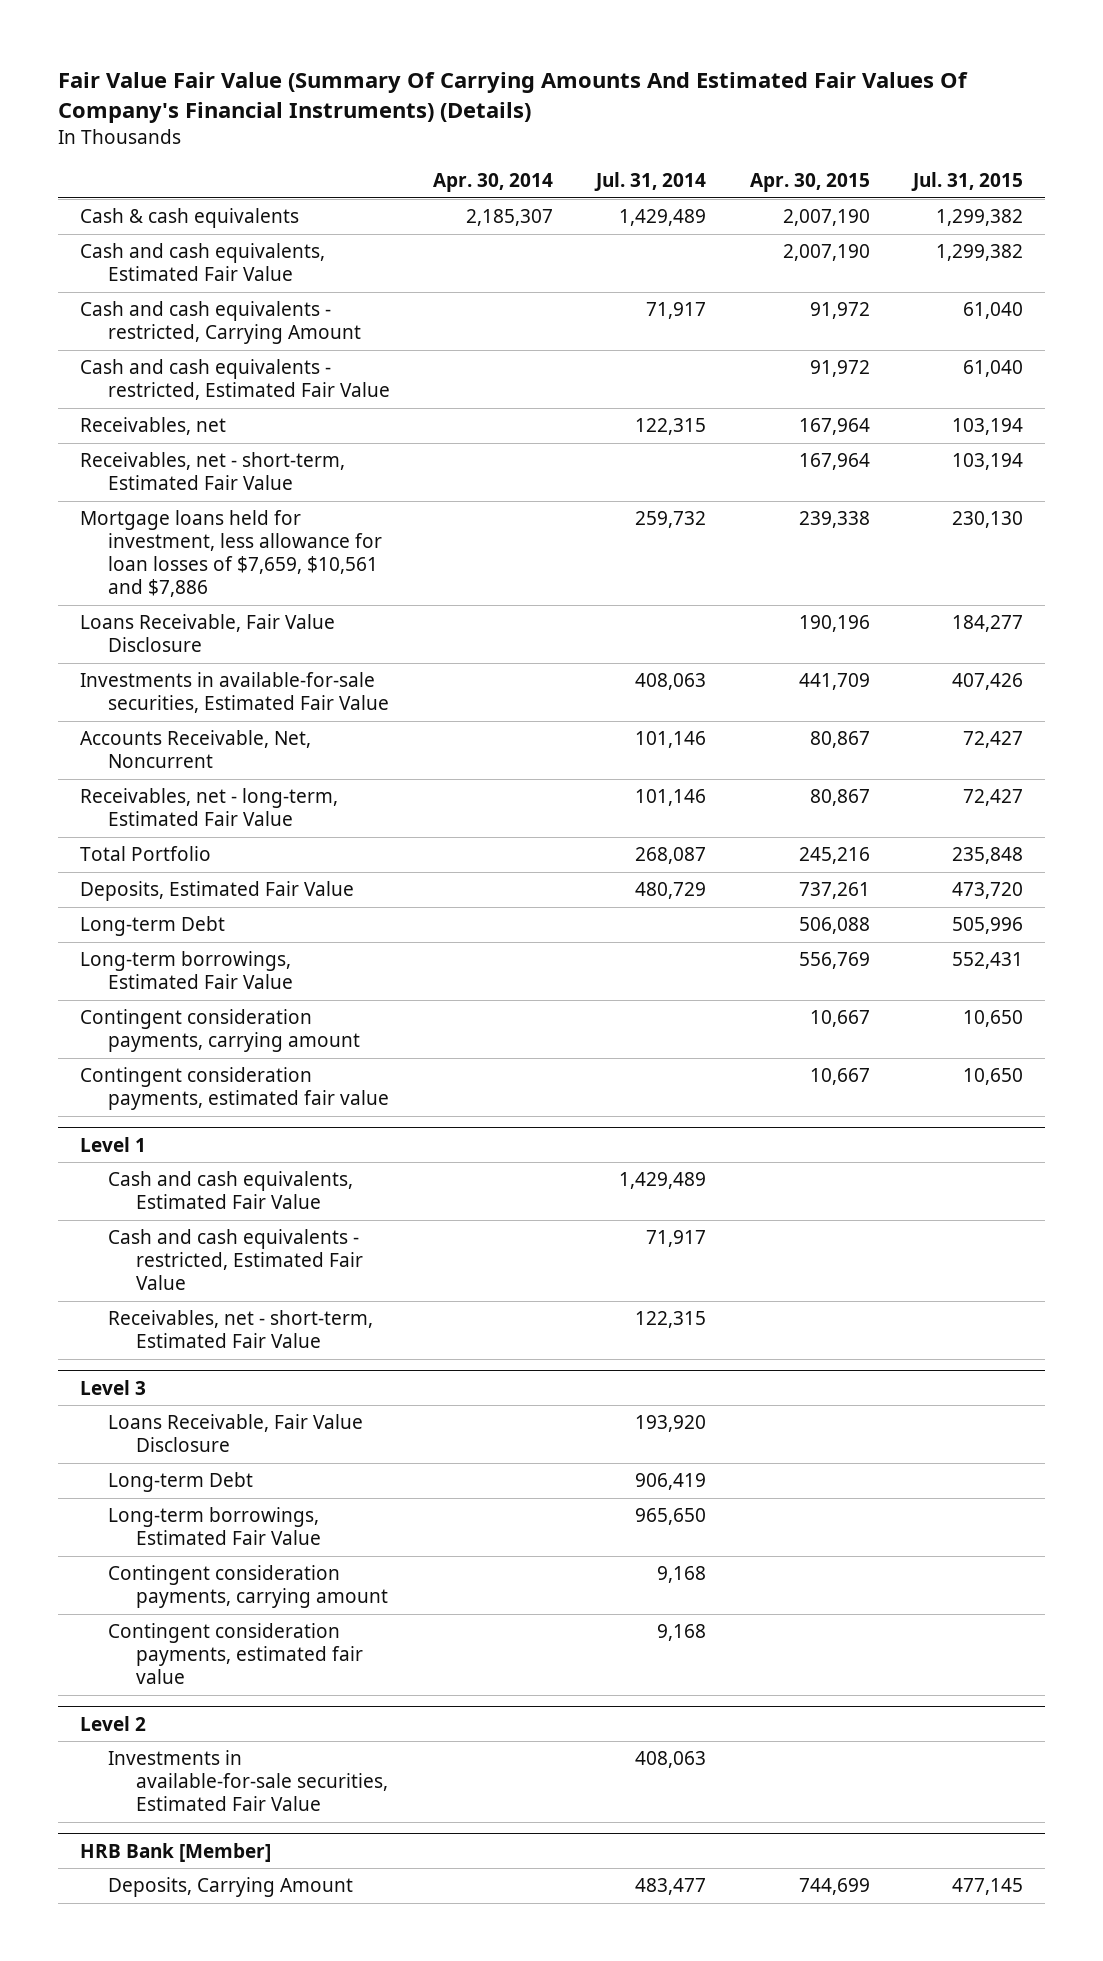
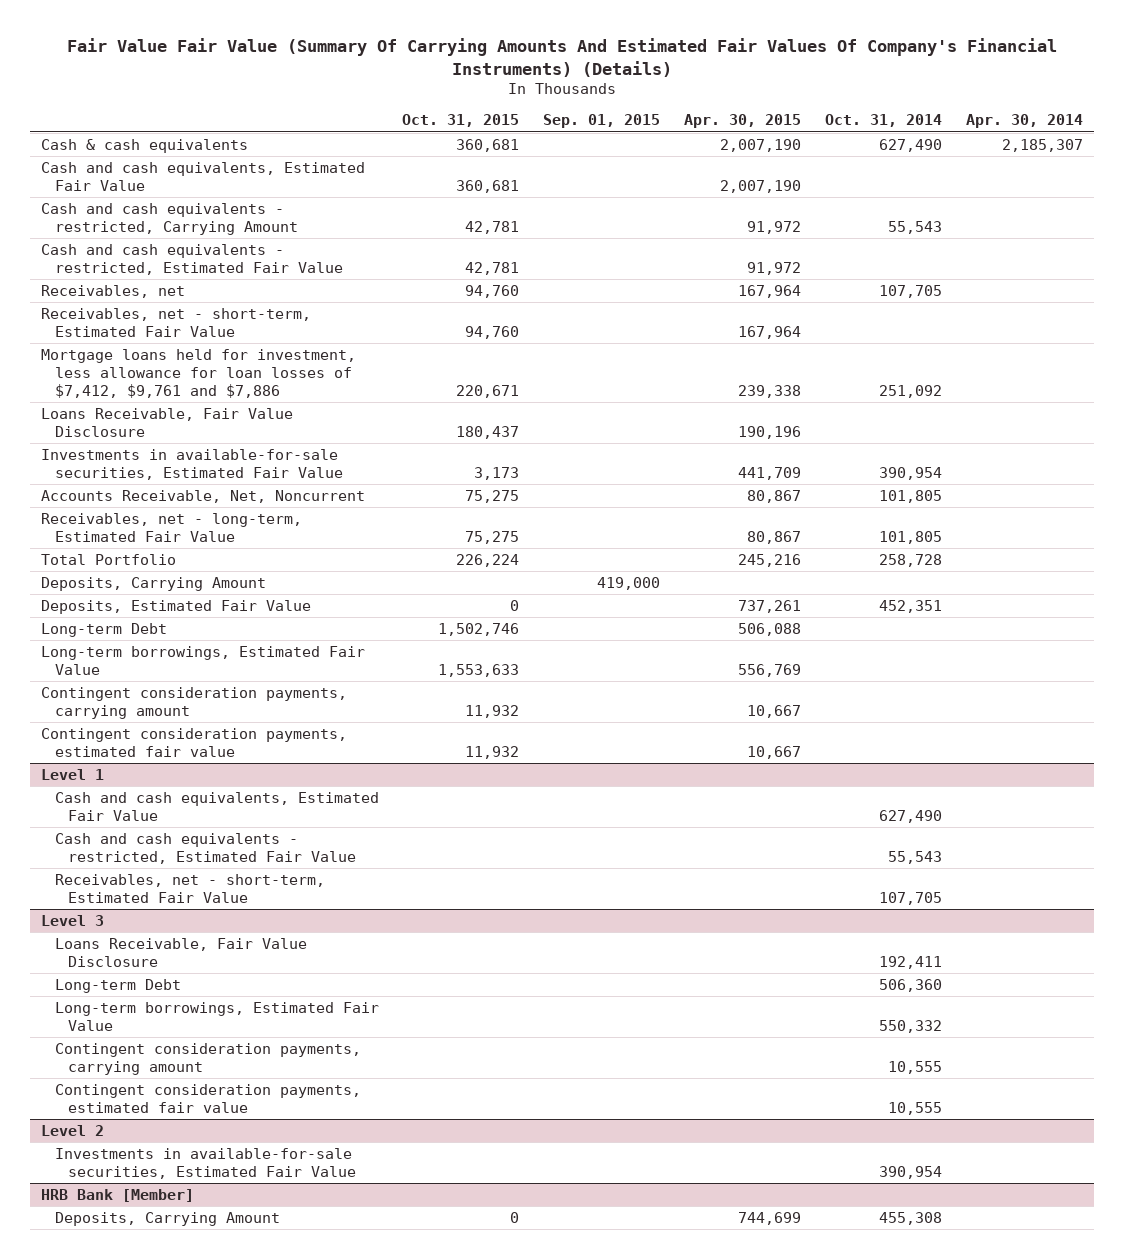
[594,172,707,192] Jul. 31, 2014 -> none
[911,172,1024,192] Jul. 31, 2015 -> none
none -> [402,114,520,128] Oct. 31, 2015
none -> [543,114,661,129] Sep. 01, 2015
none -> [824,114,942,128] Oct. 31, 2014
[79,510,382,598] Mortgage loans held for investment, less allowance for loan losses of $7,659, $10,561 and $7,886 -> [41,348,357,398] Mortgage loans held for investment, less allowance for loan losses of $7,412, $9,761 and $7,886
none -> [41,576,267,591] Deposits, Carrying Amount

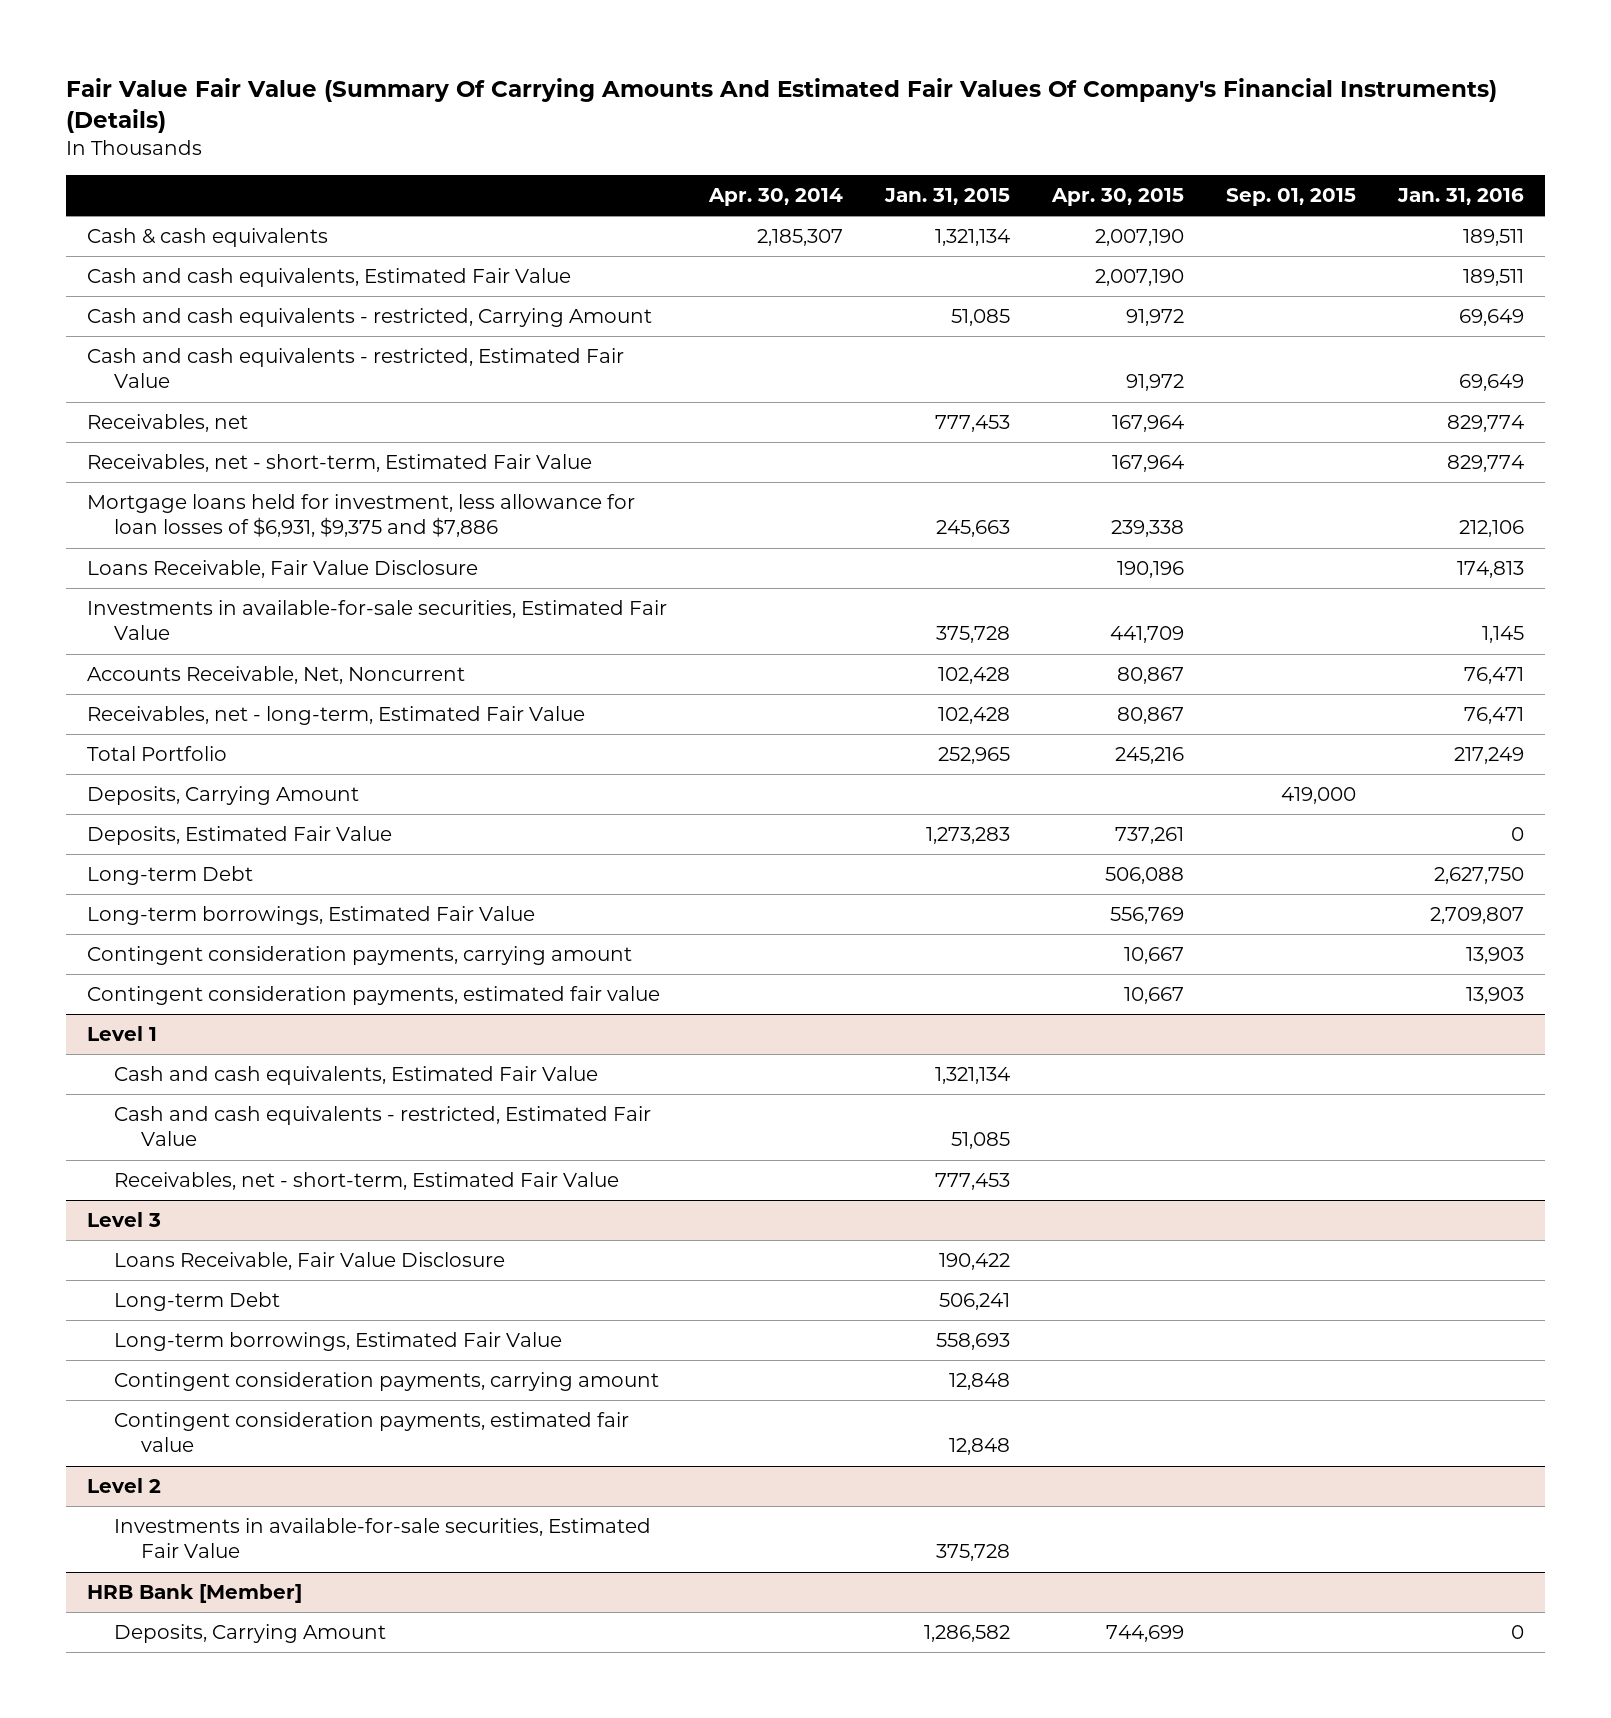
[402,114,520,128] Oct. 31, 2015 -> none
[824,114,942,128] Oct. 31, 2014 -> none
none -> [883,188,1010,206] Jan. 31, 2015
none -> [1397,188,1525,206] Jan. 31, 2016
[41,348,357,398] Mortgage loans held for investment, less allowance for loan losses of $7,412, $9,761 and $7,886 -> [86,494,635,538] Mortgage loans held for investment, less allowance for loan losses of $6,931, $9,375 and $7,886

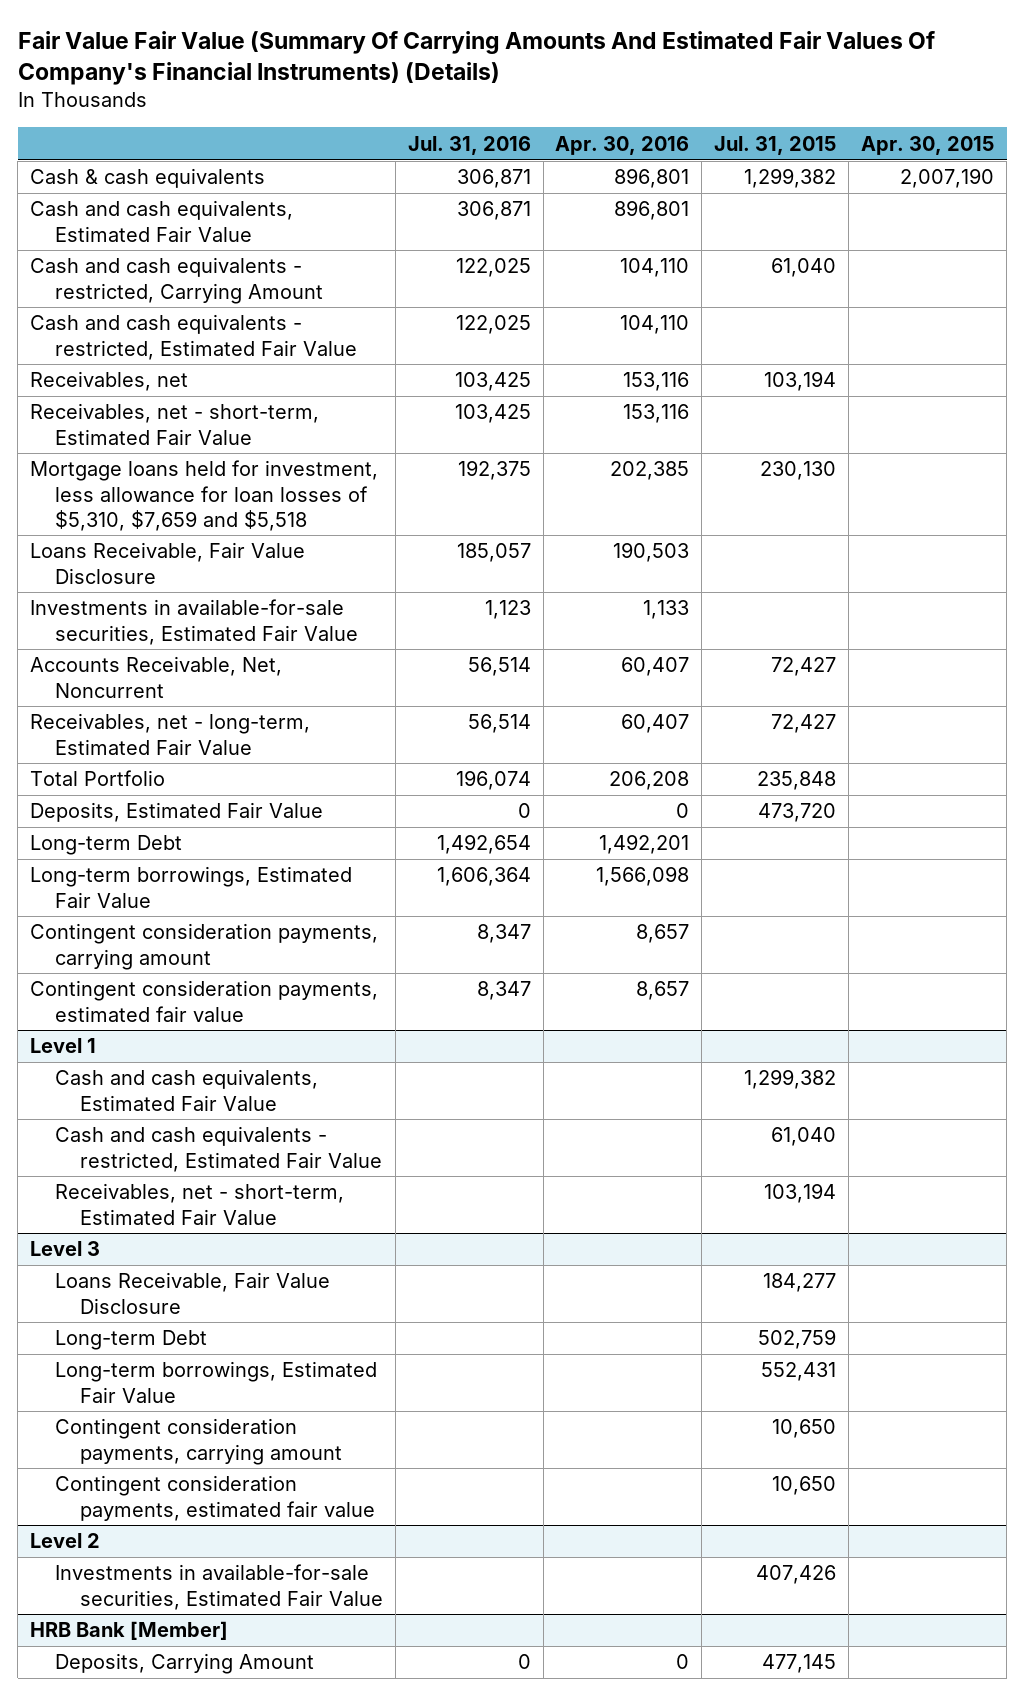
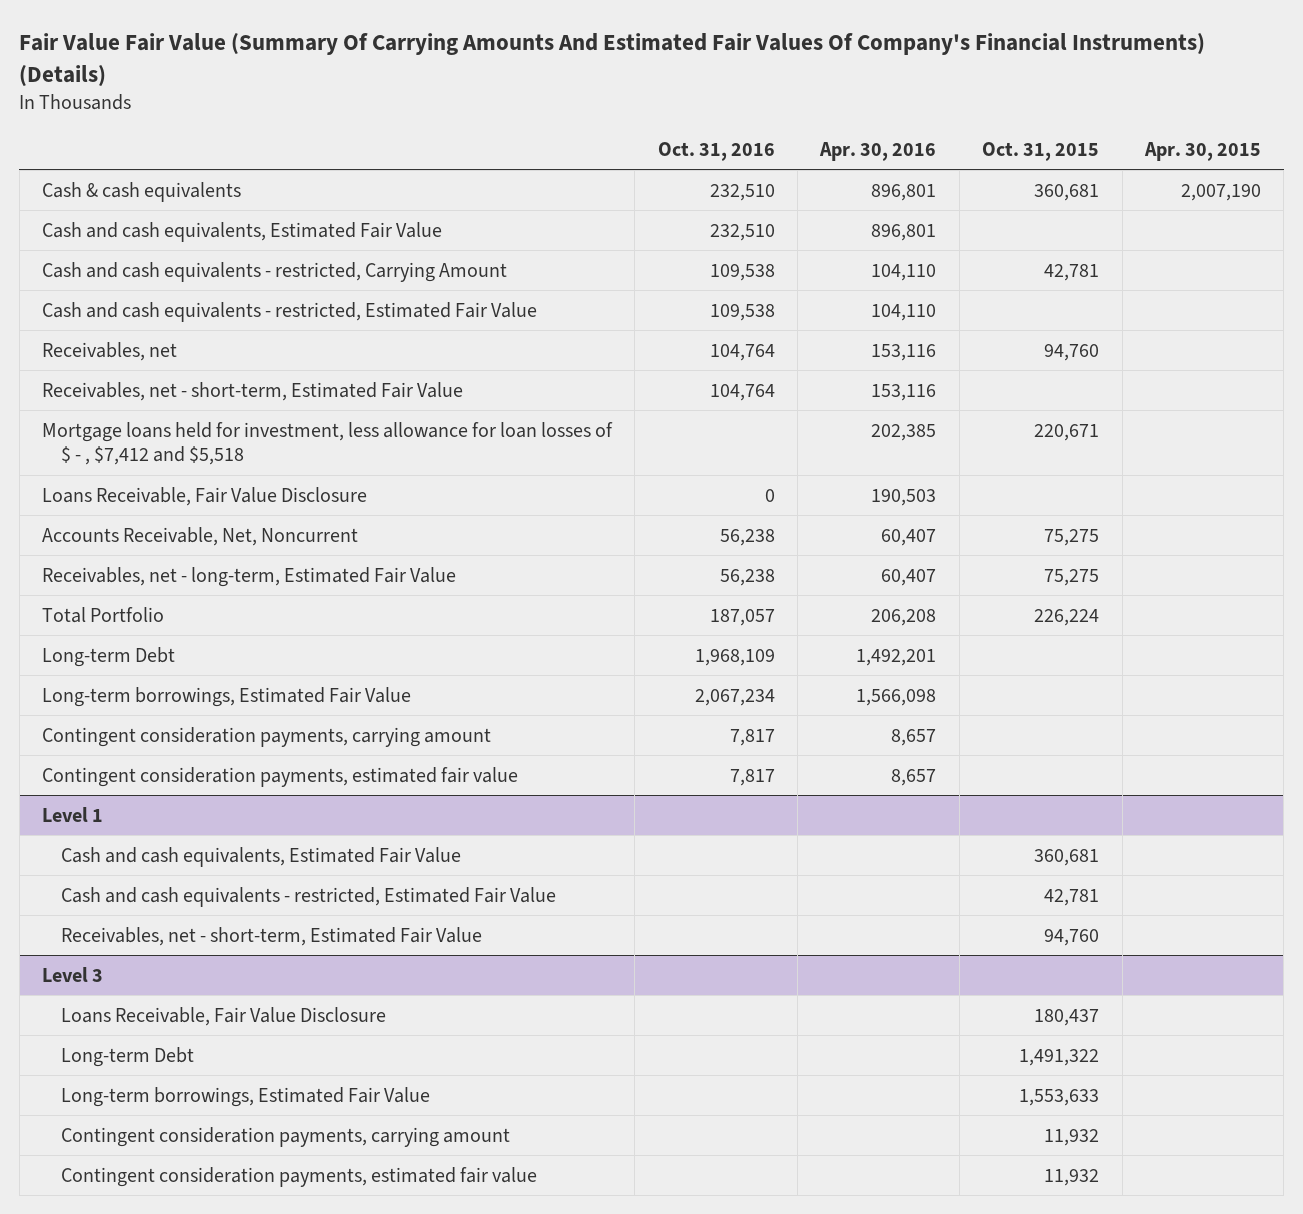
[407,135,531,155] Jul. 31, 2016 -> none
[714,135,837,155] Jul. 31, 2015 -> none
none -> [657,141,775,161] Oct. 31, 2016
none -> [982,141,1100,161] Oct. 31, 2015
[29,460,378,531] Mortgage loans held for investment, less allowance for loan losses of $5,310, $7,659 and $5,518 -> [41,421,613,466] Mortgage loans held for investment, less allowance for loan losses of $ - , $7,412 and $5,518
[29,599,358,645] Investments in available-for-sale securities, Estimated Fair Value -> none
[29,802,323,823] Deposits, Estimated Fair Value -> none
[29,1533,100,1549] Level 2 -> none
[54,1564,383,1610] Investments in available-for-sale securities, Estimated Fair Value -> none
[29,1621,228,1641] HRB Bank [Member] -> none
[54,1653,314,1675] Deposits, Carrying Amount -> none

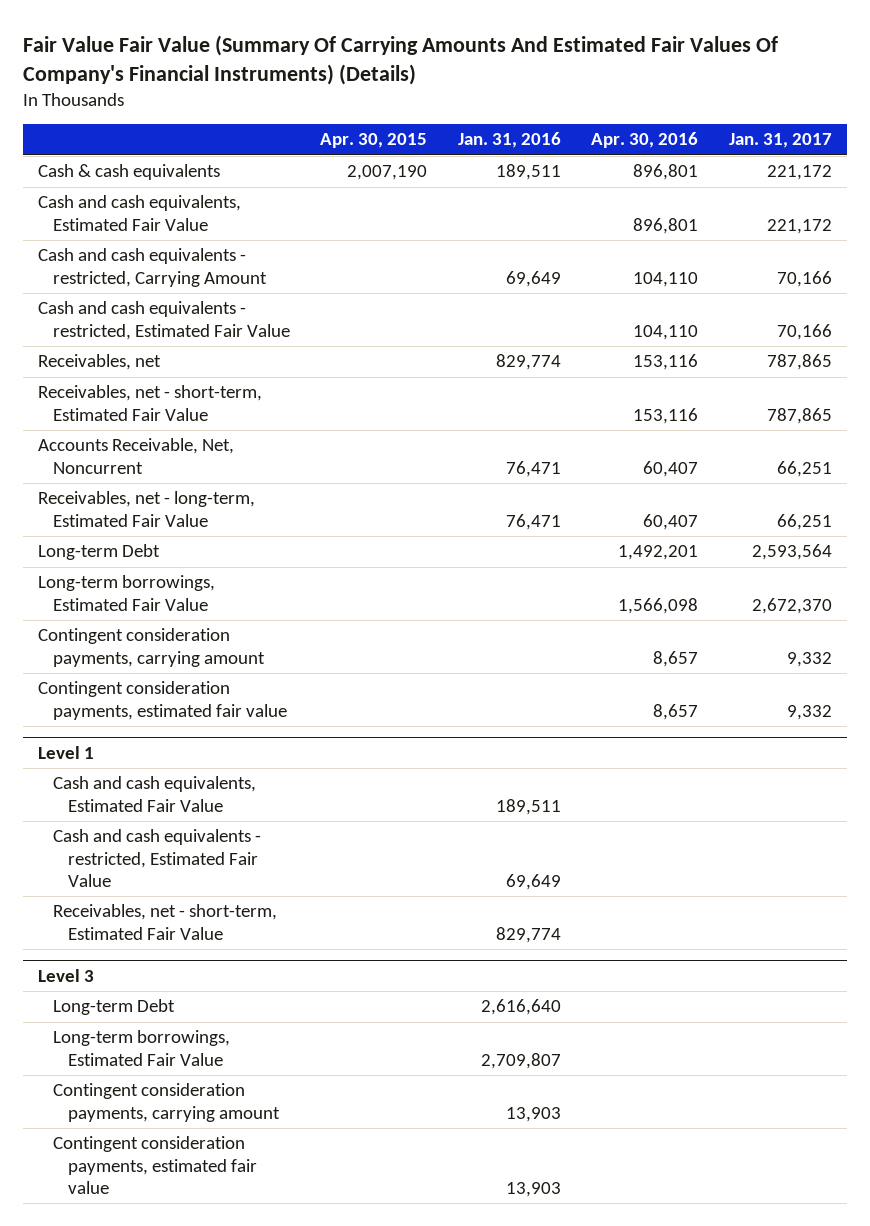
[657,141,775,161] Oct. 31, 2016 -> none
[982,141,1100,161] Oct. 31, 2015 -> none
none -> [457,132,561,149] Jan. 31, 2016
none -> [728,133,832,149] Jan. 31, 2017
[41,421,613,466] Mortgage loans held for investment, less allowance for loan losses of $ - , $7,412 and $5,518 -> none
[41,486,367,506] Loans Receivable, Fair Value Disclosure -> none
[41,606,164,623] Total Portfolio -> none
[61,1006,387,1026] Loans Receivable, Fair Value Disclosure -> none

